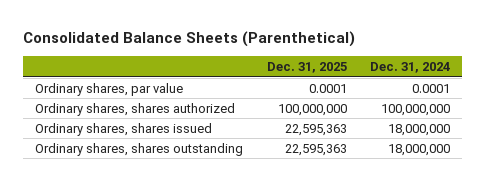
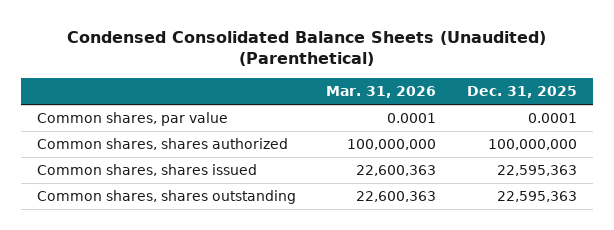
[23,31,356,48] Consolidated Balance Sheets (Parenthetical) -> [66,30,546,67] Condensed Consolidated Balance Sheets (Unaudited) (Parenthetical)
[370,62,451,74] Dec. 31, 2024 -> none
none -> [326,86,437,99] Mar. 31, 2026
[34,82,183,96] Ordinary shares, par value -> [36,112,228,127] Common shares, par value
[34,102,235,116] Ordinary shares, shares authorized -> [36,138,288,151] Common shares, shares authorized
[34,122,212,136] Ordinary shares, shares issued -> [36,164,257,177] Common shares, shares issued
[34,142,243,156] Ordinary shares, shares outstanding -> [36,190,296,205] Common shares, shares outstanding

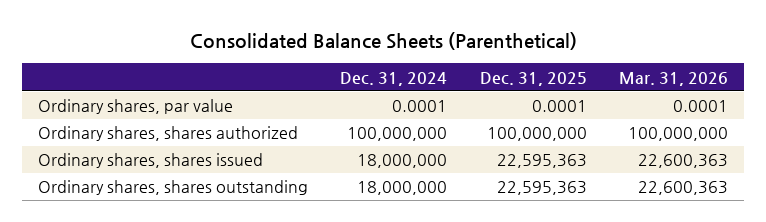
[66,30,546,67] Condensed Consolidated Balance Sheets (Unaudited) (Parenthetical) -> [189,32,577,51] Consolidated Balance Sheets (Parenthetical)
none -> [340,71,448,86] Dec. 31, 2024
[36,112,228,127] Common shares, par value -> [38,99,234,115] Ordinary shares, par value
[36,138,288,151] Common shares, shares authorized -> [38,126,299,142] Ordinary shares, shares authorized
[36,164,257,177] Common shares, shares issued -> [38,153,264,169] Ordinary shares, shares issued
[36,190,296,205] Common shares, shares outstanding -> [38,180,309,196] Ordinary shares, shares outstanding

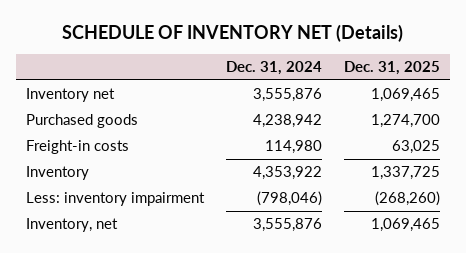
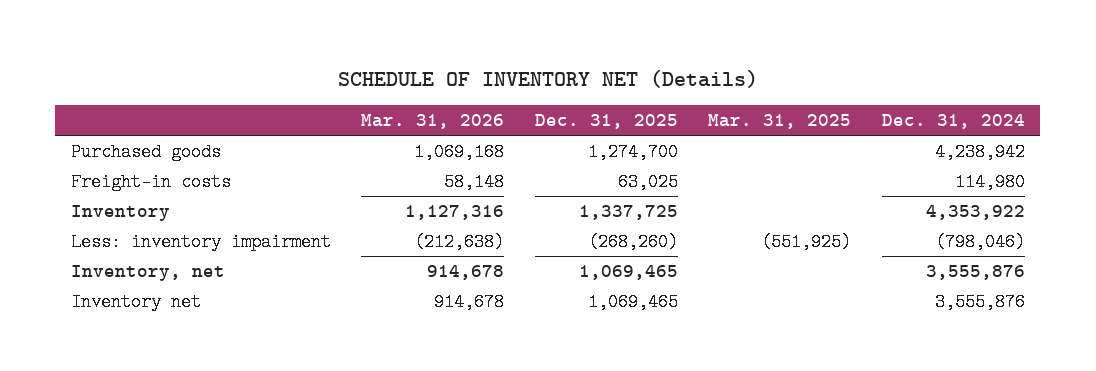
none -> [361,114,505,130] Mar. 31, 2026
none -> [708,114,852,130] Mar. 31, 2025
[26,88,116,103] Inventory net -> [70,293,201,312] Inventory net

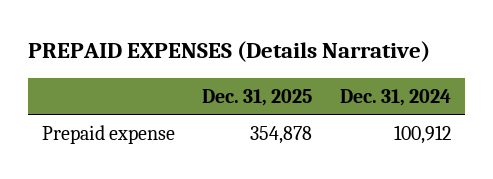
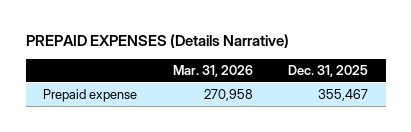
[339,88,451,106] Dec. 31, 2024 -> none
none -> [172,64,253,77] Mar. 31, 2026
[250,125,313,144] 354,878 -> [318,89,369,102] 355,467

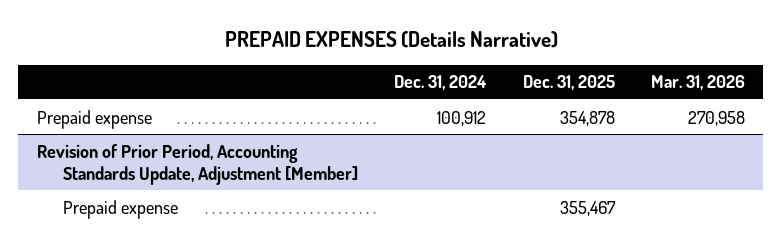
none -> [394,75,488,91] Dec. 31, 2024
[318,89,369,102] 355,467 -> [559,110,615,126] 354,878
none -> [36,143,359,185] Revision of Prior Period, Accounting Standards Update, Adjustment [Member]
none -> [63,199,179,219] Prepaid expense

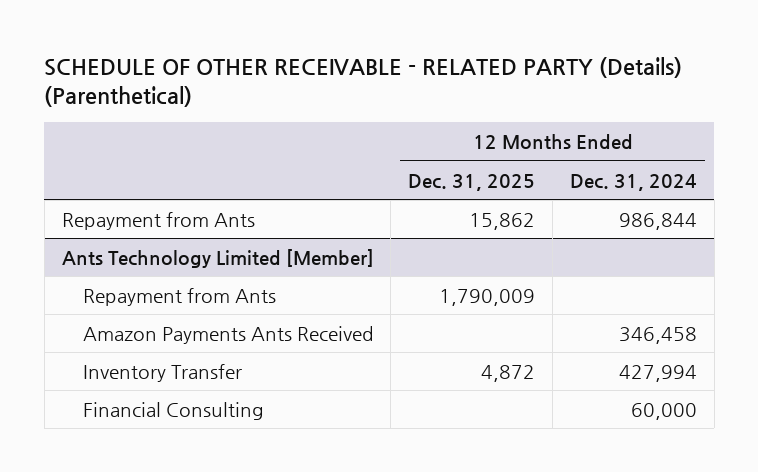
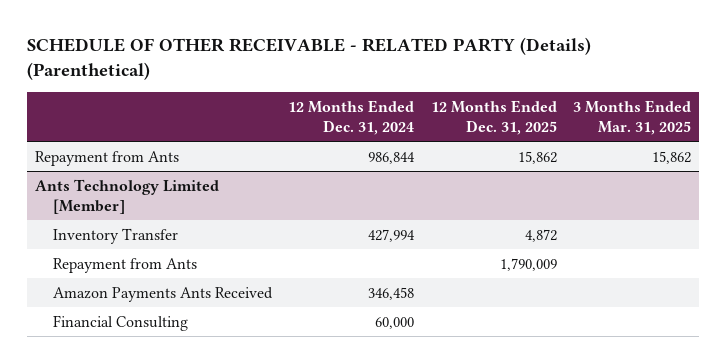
none -> [572,99,691,135] 3 Months Ended Mar. 31, 2025
[82,363,242,382] Inventory Transfer -> [53,227,179,244] Inventory Transfer

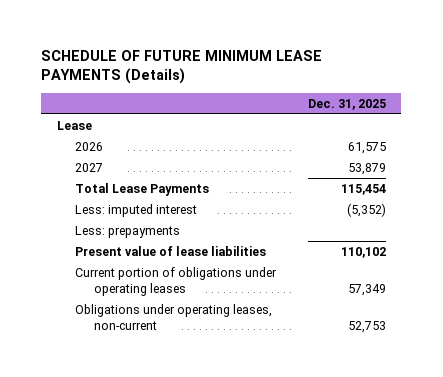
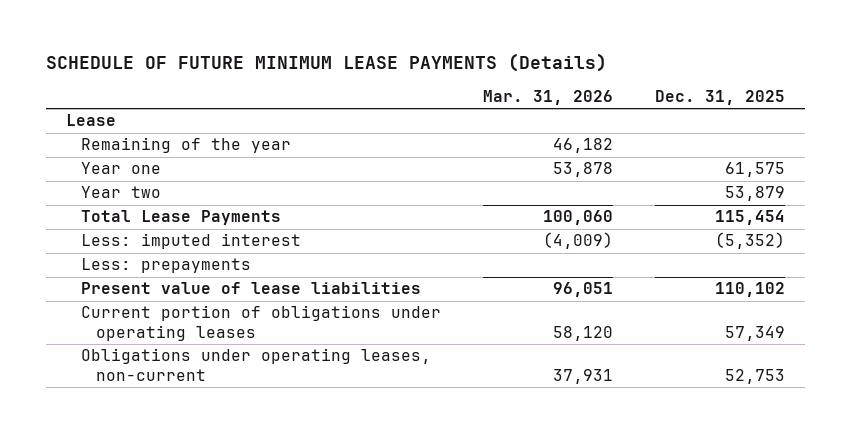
none -> [482,90,613,106] Mar. 31, 2026
none -> [81,137,292,154] Remaining of the year
[75,142,104,152] 2026 -> [81,162,162,175] Year one
[75,163,104,173] 2027 -> [81,186,162,199] Year two

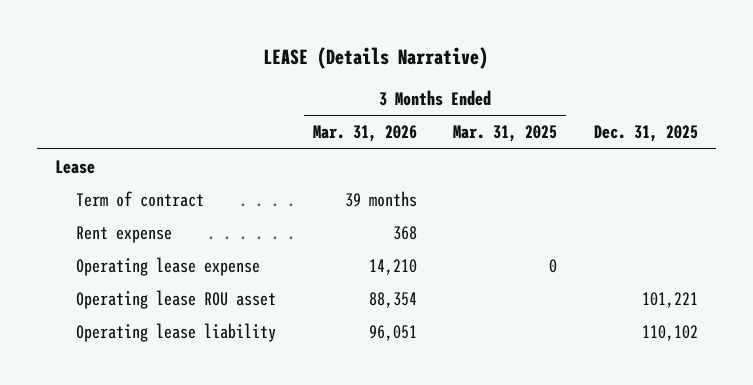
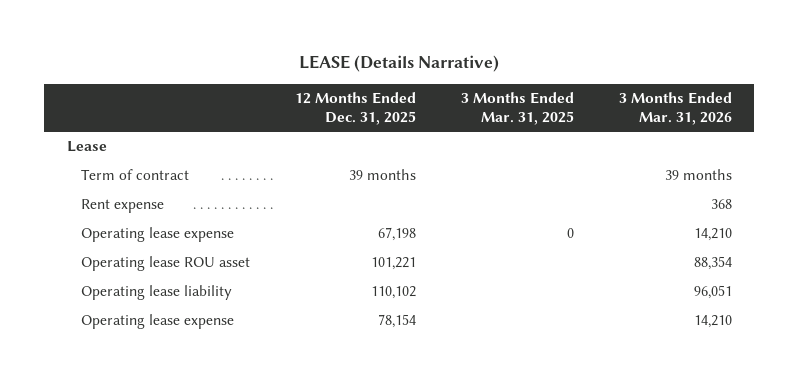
[593,125,698,143] Dec. 31, 2025 -> none
none -> [295,91,417,125] 12 Months Ended Dec. 31, 2025
none -> [81,314,235,330] Operating lease expense

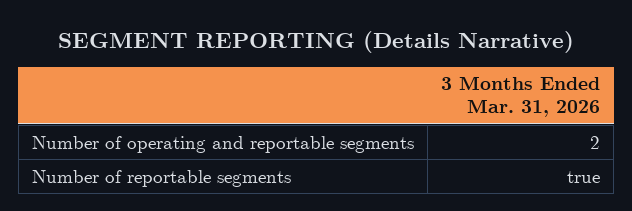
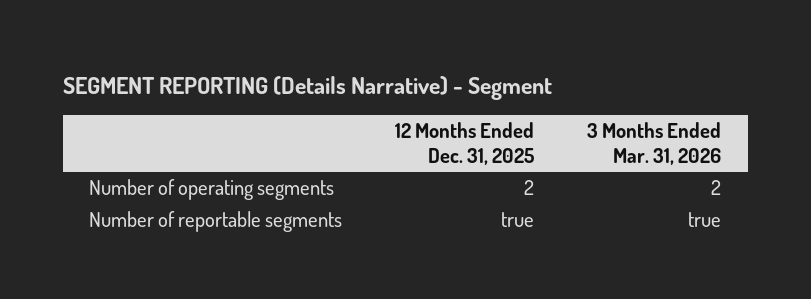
[58,30,575,53] SEGMENT REPORTING (Details Narrative) -> [62,76,552,101] SEGMENT REPORTING (Details Narrative) - Segment
none -> [395,122,535,165] 12 Months Ended Dec. 31, 2025
[32,135,415,153] Number of operating and reportable segments -> [89,179,335,201] Number of operating segments

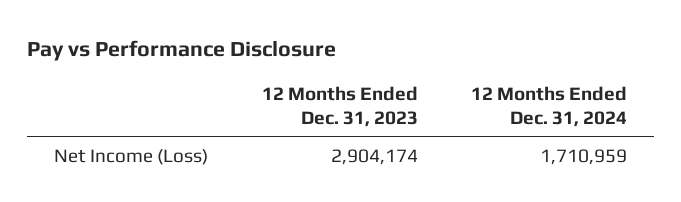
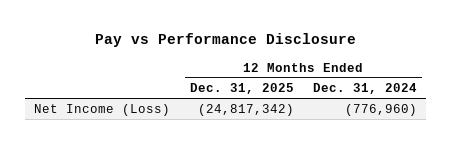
[261,86,418,127] 12 Months Ended Dec. 31, 2023 -> none
none -> [189,82,294,94] Dec. 31, 2025
[540,149,628,166] 1,710,959 -> [344,104,417,117] (776,960)

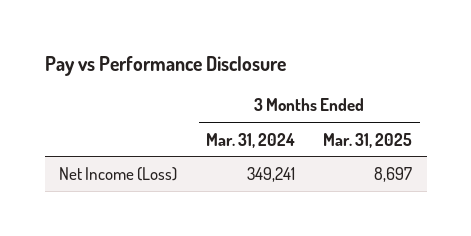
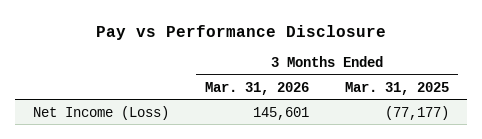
[205,132,295,148] Mar. 31, 2024 -> none
none -> [204,81,309,95] Mar. 31, 2026
[374,167,413,183] 8,697 -> [384,105,449,120] (77,177)

